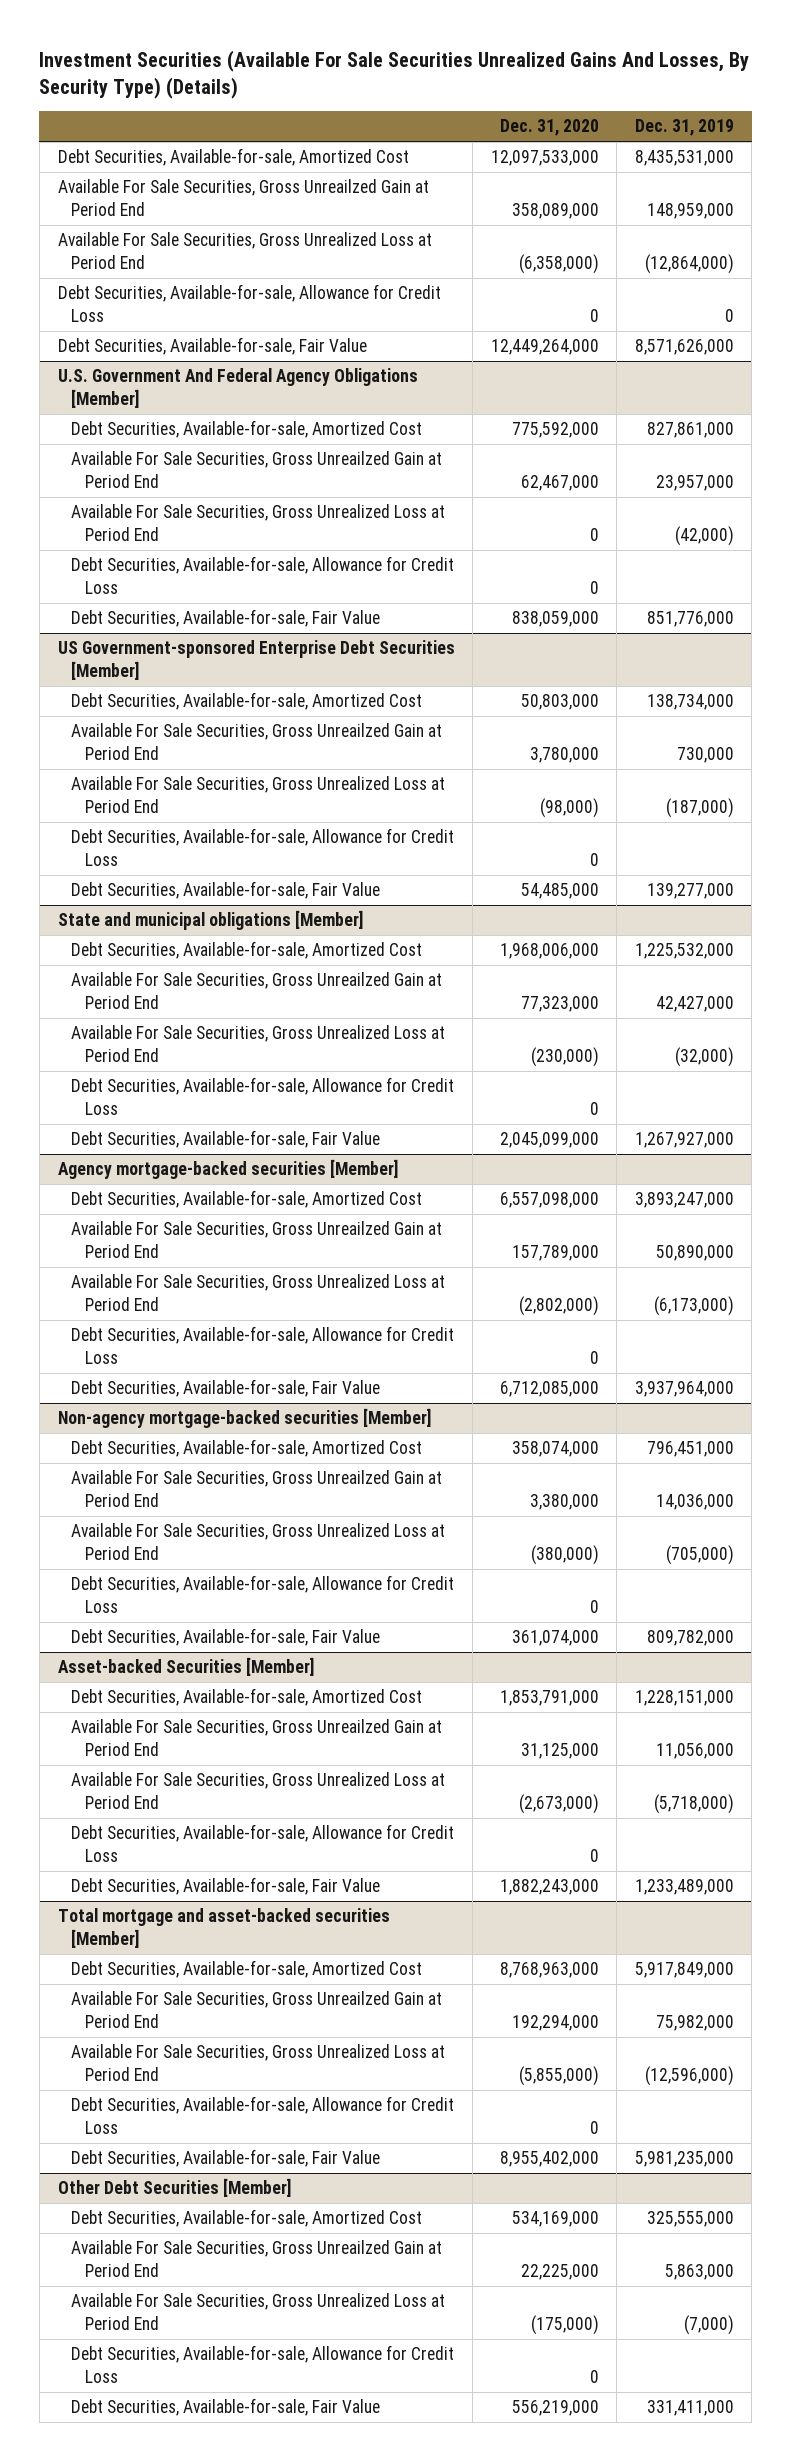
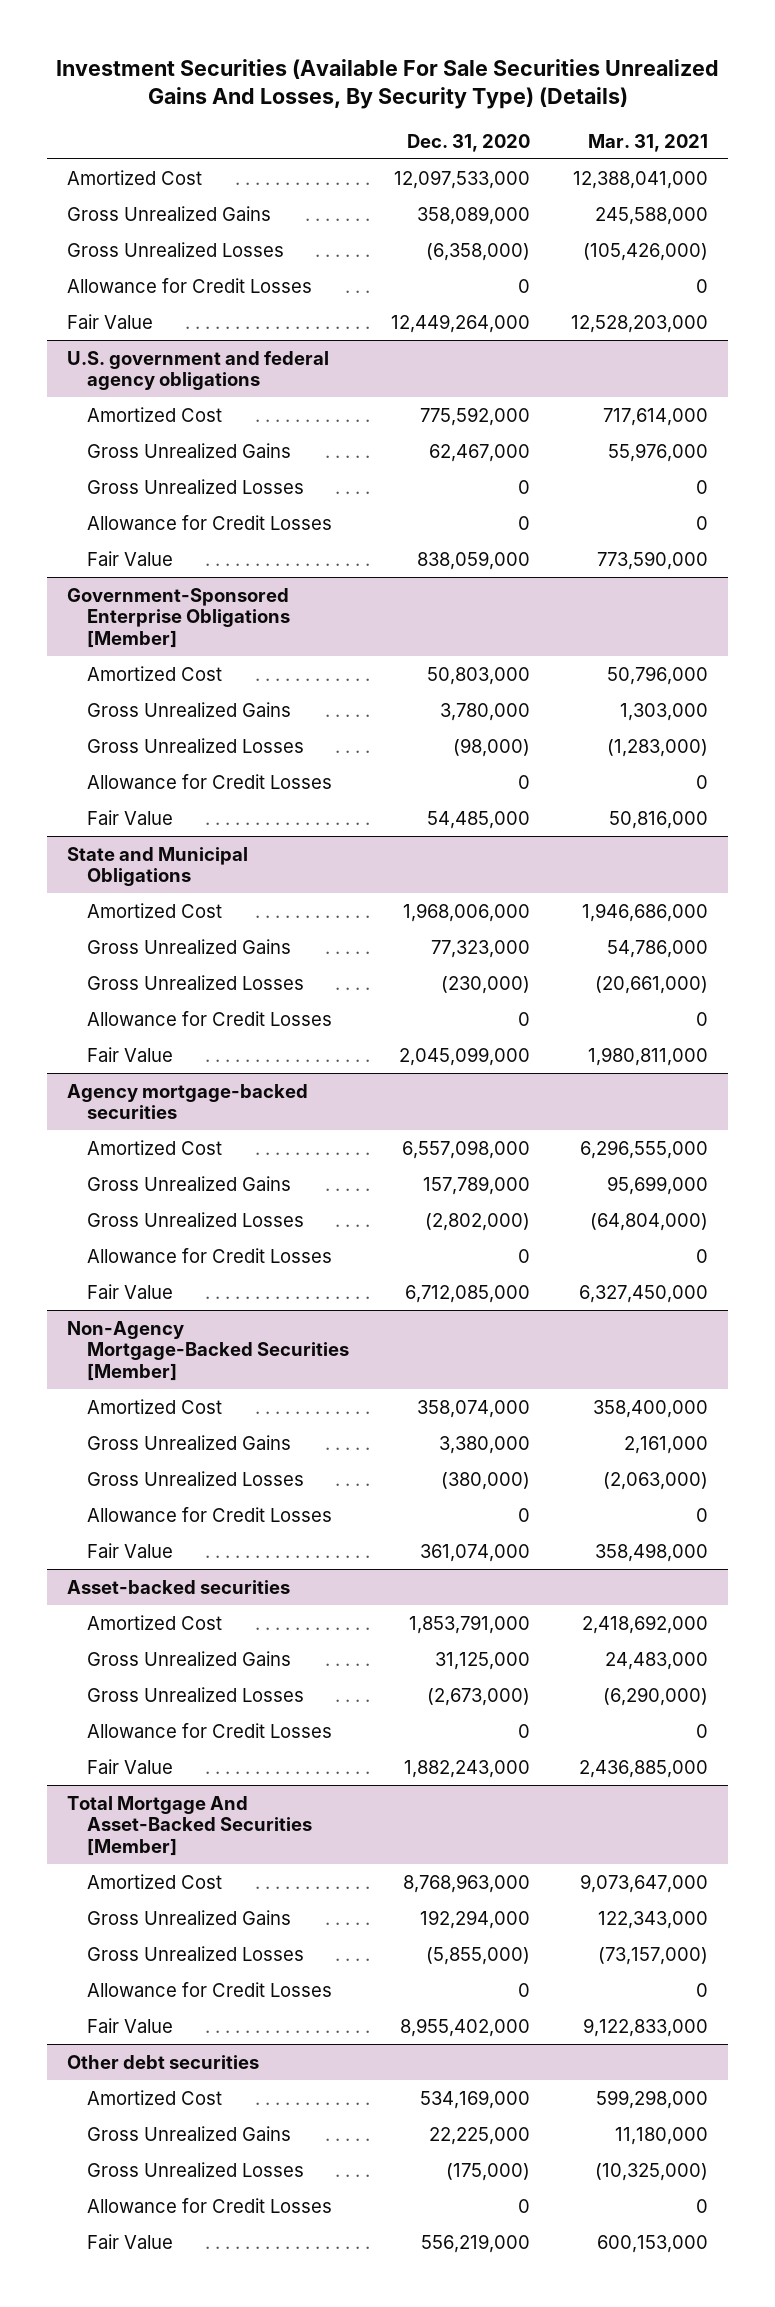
[634,119,734,137] Dec. 31, 2019 -> none
none -> [587,133,708,152] Mar. 31, 2021
[57,148,409,167] Debt Securities, Available-for-sale, Amortized Cost -> [67,169,203,185] Amortized Cost
[57,179,429,216] Available For Sale Securities, Gross Unreailzed Gain at Period End -> [67,205,272,221] Gross Unrealized Gains
[57,232,432,269] Available For Sale Securities, Gross Unrealized Loss at Period End -> [67,241,285,257] Gross Unrealized Losses
[57,284,441,322] Debt Securities, Available-for-sale, Allowance for Credit Loss -> [67,277,313,293] Allowance for Credit Losses
[57,337,367,356] Debt Securities, Available-for-sale, Fair Value -> [67,313,154,329] Fair Value
[57,368,418,408] U.S. Government And Federal Agency Obligations [Member] -> [67,350,330,391] U.S. government and federal agency obligations
[71,420,423,439] Debt Securities, Available-for-sale, Amortized Cost -> [87,406,223,422] Amortized Cost
[71,451,443,488] Available For Sale Securities, Gross Unreailzed Gain at Period End -> [87,442,292,458] Gross Unrealized Gains
[71,504,446,541] Available For Sale Securities, Gross Unrealized Loss at Period End -> [87,478,305,494] Gross Unrealized Losses
[71,556,455,594] Debt Securities, Available-for-sale, Allowance for Credit Loss -> [87,514,333,530] Allowance for Credit Losses
[71,609,381,628] Debt Securities, Available-for-sale, Fair Value -> [87,550,174,566] Fair Value
[57,640,455,680] US Government-sponsored Enterprise Debt Securities [Member] -> [67,587,291,648] Government-Sponsored Enterprise Obligations [Member]
[71,692,423,711] Debt Securities, Available-for-sale, Amortized Cost -> [87,665,223,681] Amortized Cost
[71,723,443,760] Available For Sale Securities, Gross Unreailzed Gain at Period End -> [87,701,292,717] Gross Unrealized Gains
[71,776,446,813] Available For Sale Securities, Gross Unrealized Loss at Period End -> [87,737,305,753] Gross Unrealized Losses
[71,828,455,866] Debt Securities, Available-for-sale, Allowance for Credit Loss -> [87,773,333,789] Allowance for Credit Losses
[71,881,381,900] Debt Securities, Available-for-sale, Fair Value -> [87,809,174,825] Fair Value
[57,910,363,931] State and municipal obligations [Member] -> [67,846,249,887] State and Municipal Obligations
[71,941,423,960] Debt Securities, Available-for-sale, Amortized Cost -> [87,902,223,918] Amortized Cost
[71,972,443,1009] Available For Sale Securities, Gross Unreailzed Gain at Period End -> [87,938,292,954] Gross Unrealized Gains
[71,1025,446,1062] Available For Sale Securities, Gross Unrealized Loss at Period End -> [87,974,305,990] Gross Unrealized Losses
[71,1077,455,1115] Debt Securities, Available-for-sale, Allowance for Credit Loss -> [87,1010,333,1026] Allowance for Credit Losses
[71,1130,381,1149] Debt Securities, Available-for-sale, Fair Value -> [87,1046,174,1062] Fair Value
[57,1159,398,1180] Agency mortgage-backed securities [Member] -> [67,1083,309,1120] Agency mortgage-backed securities
[71,1190,423,1209] Debt Securities, Available-for-sale, Amortized Cost -> [87,1139,223,1155] Amortized Cost
[71,1221,443,1258] Available For Sale Securities, Gross Unreailzed Gain at Period End -> [87,1175,292,1191] Gross Unrealized Gains
[71,1274,446,1311] Available For Sale Securities, Gross Unrealized Loss at Period End -> [87,1211,305,1227] Gross Unrealized Losses
[71,1326,455,1364] Debt Securities, Available-for-sale, Allowance for Credit Loss -> [87,1247,333,1263] Allowance for Credit Losses
[71,1379,381,1398] Debt Securities, Available-for-sale, Fair Value -> [87,1283,174,1299] Fair Value
[57,1408,431,1429] Non-agency mortgage-backed securities [Member] -> [67,1320,350,1381] Non-Agency Mortgage-Backed Securities [Member]
[71,1439,423,1458] Debt Securities, Available-for-sale, Amortized Cost -> [87,1398,223,1414] Amortized Cost
[71,1470,443,1507] Available For Sale Securities, Gross Unreailzed Gain at Period End -> [87,1434,292,1450] Gross Unrealized Gains
[71,1523,446,1560] Available For Sale Securities, Gross Unrealized Loss at Period End -> [87,1470,305,1486] Gross Unrealized Losses
[71,1575,455,1613] Debt Securities, Available-for-sale, Allowance for Credit Loss -> [87,1506,333,1522] Allowance for Credit Losses
[71,1628,381,1647] Debt Securities, Available-for-sale, Fair Value -> [87,1542,174,1558] Fair Value
[57,1657,314,1677] Asset-backed Securities [Member] -> [67,1579,291,1594] Asset-backed securities
[71,1688,423,1707] Debt Securities, Available-for-sale, Amortized Cost -> [87,1614,223,1630] Amortized Cost
[71,1719,443,1756] Available For Sale Securities, Gross Unreailzed Gain at Period End -> [87,1650,292,1666] Gross Unrealized Gains
[71,1772,446,1809] Available For Sale Securities, Gross Unrealized Loss at Period End -> [87,1686,305,1702] Gross Unrealized Losses
[71,1824,455,1862] Debt Securities, Available-for-sale, Allowance for Credit Loss -> [87,1722,333,1738] Allowance for Credit Losses
[71,1877,381,1896] Debt Securities, Available-for-sale, Fair Value -> [87,1758,174,1774] Fair Value
[57,1908,390,1948] Total mortgage and asset-backed securities [Member] -> [67,1795,313,1856] Total Mortgage And Asset-Backed Securities [Member]
[71,1960,423,1979] Debt Securities, Available-for-sale, Amortized Cost -> [87,1873,223,1889] Amortized Cost
[71,1991,443,2028] Available For Sale Securities, Gross Unreailzed Gain at Period End -> [87,1909,292,1925] Gross Unrealized Gains
[71,2044,446,2081] Available For Sale Securities, Gross Unrealized Loss at Period End -> [87,1945,305,1961] Gross Unrealized Losses
[71,2096,455,2134] Debt Securities, Available-for-sale, Allowance for Credit Loss -> [87,1981,333,1997] Allowance for Credit Losses
[71,2149,381,2168] Debt Securities, Available-for-sale, Fair Value -> [87,2017,174,2033] Fair Value
[57,2178,291,2198] Other Debt Securities [Member] -> [67,2054,260,2069] Other debt securities
[71,2209,423,2228] Debt Securities, Available-for-sale, Amortized Cost -> [87,2089,223,2105] Amortized Cost
[71,2240,443,2277] Available For Sale Securities, Gross Unreailzed Gain at Period End -> [87,2125,292,2141] Gross Unrealized Gains
[71,2293,446,2330] Available For Sale Securities, Gross Unrealized Loss at Period End -> [87,2161,305,2177] Gross Unrealized Losses
[71,2345,455,2383] Debt Securities, Available-for-sale, Allowance for Credit Loss -> [87,2197,333,2213] Allowance for Credit Losses
[71,2398,381,2417] Debt Securities, Available-for-sale, Fair Value -> [87,2233,174,2249] Fair Value

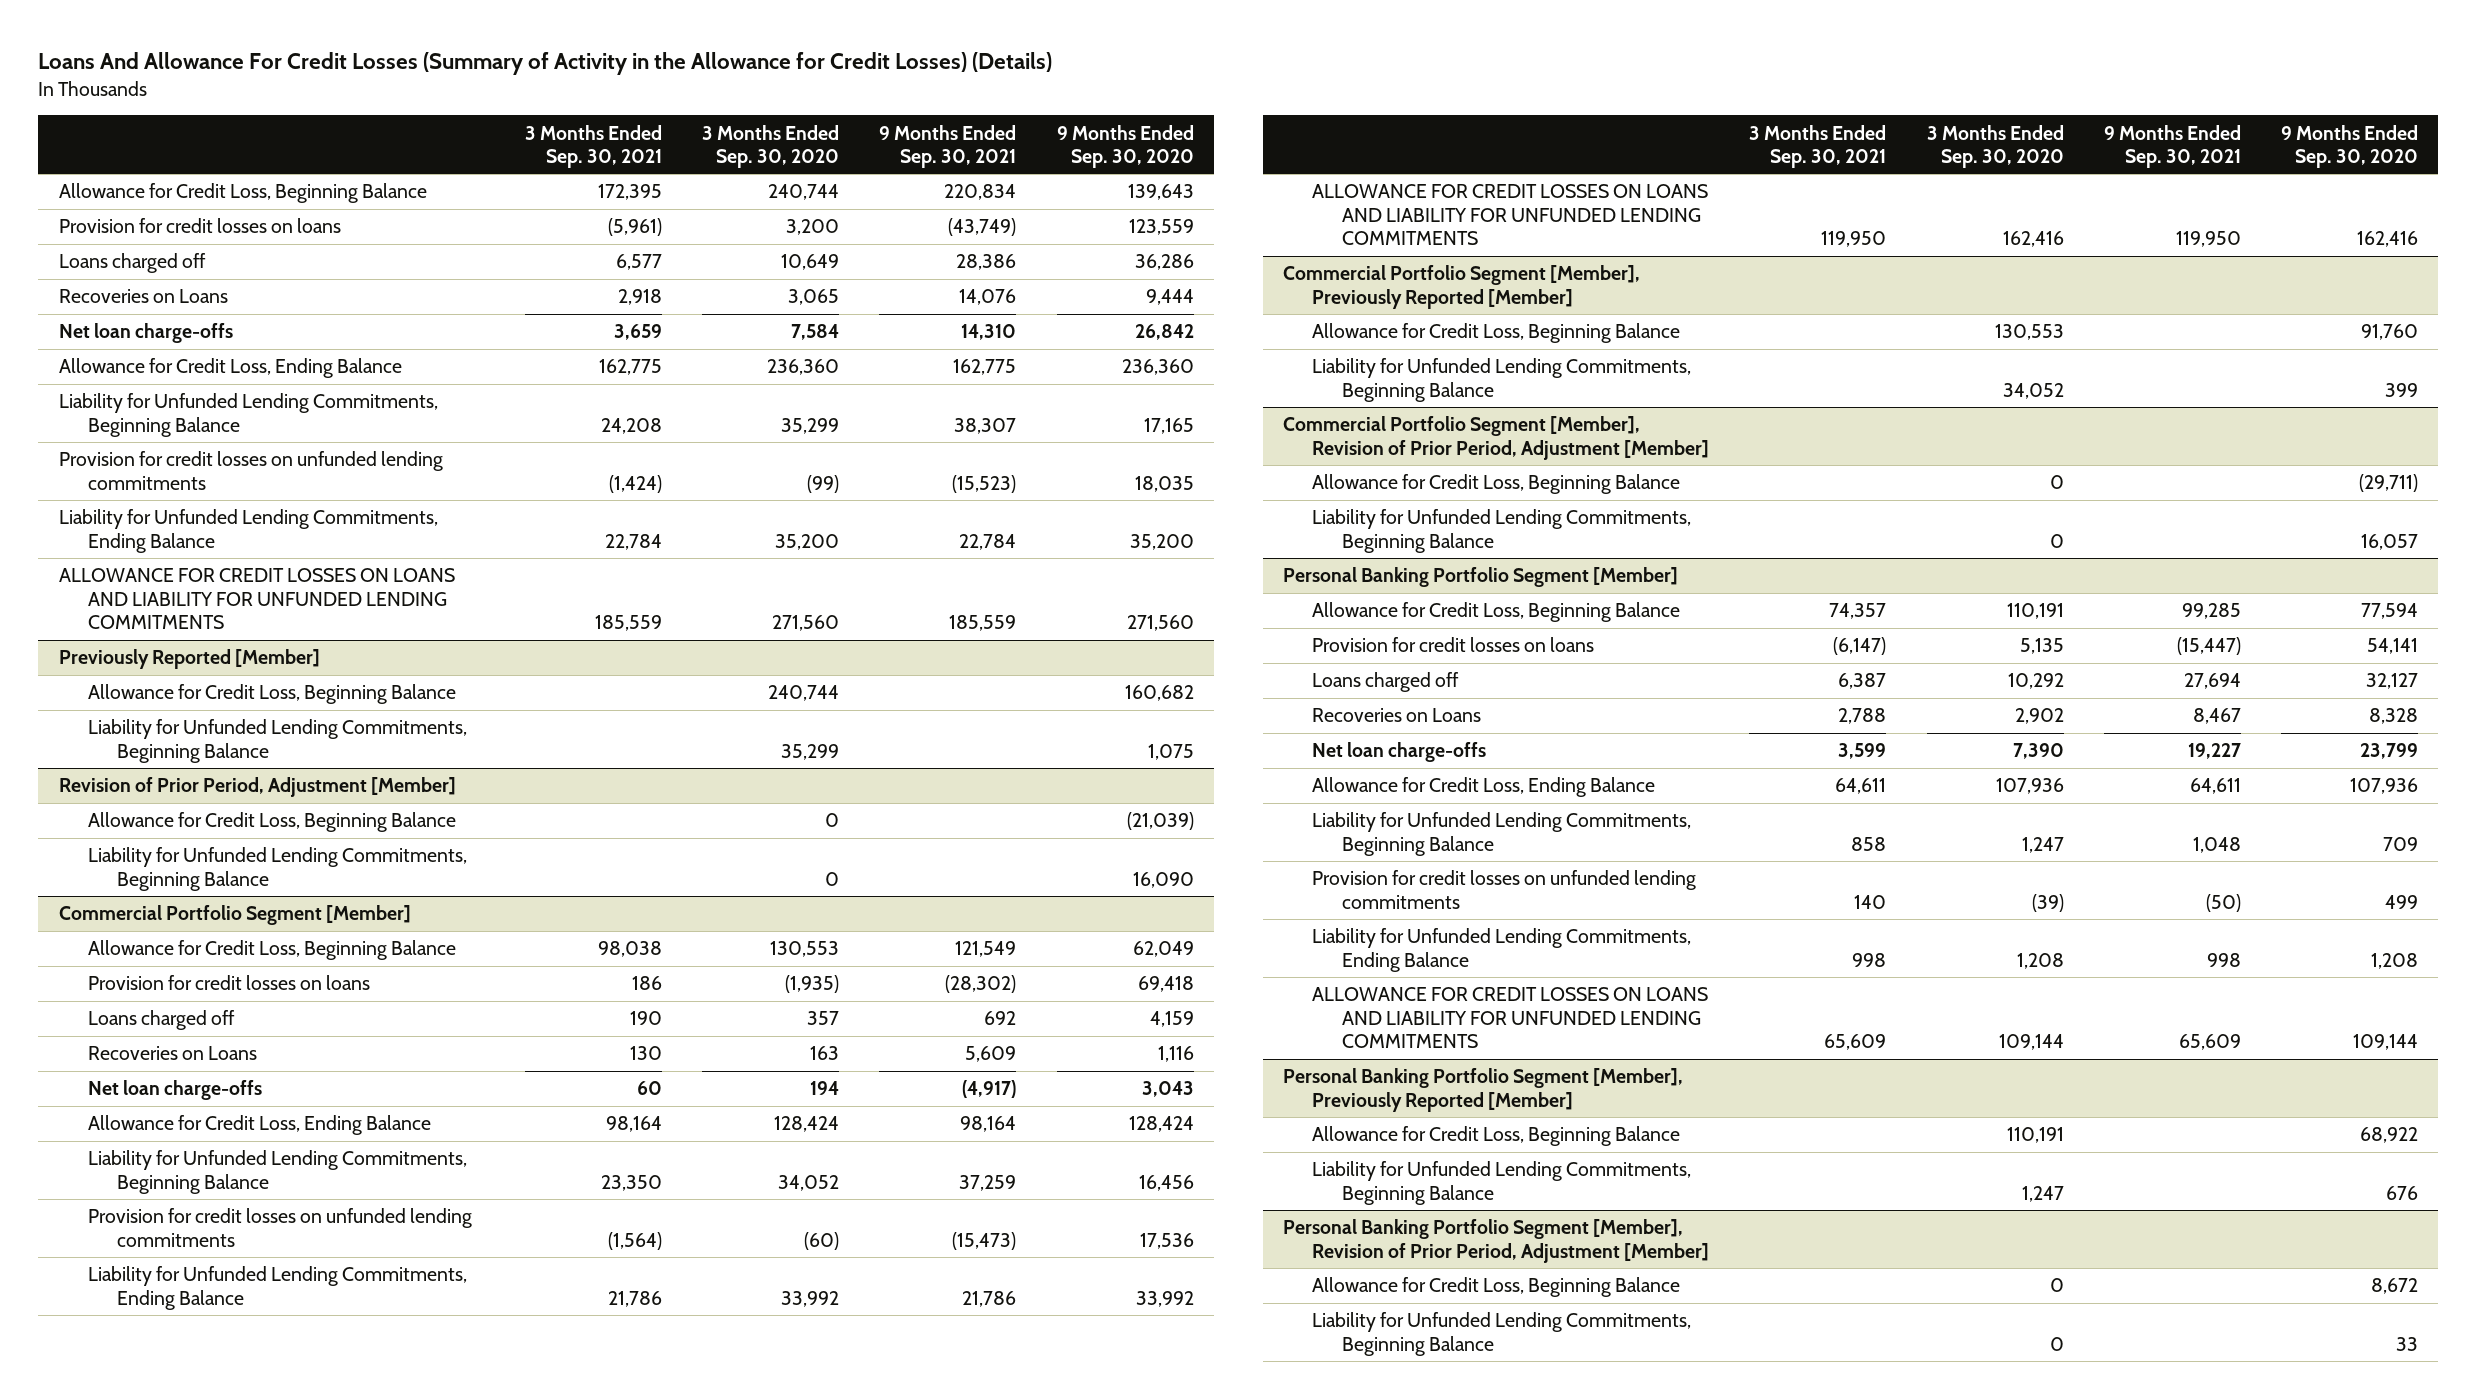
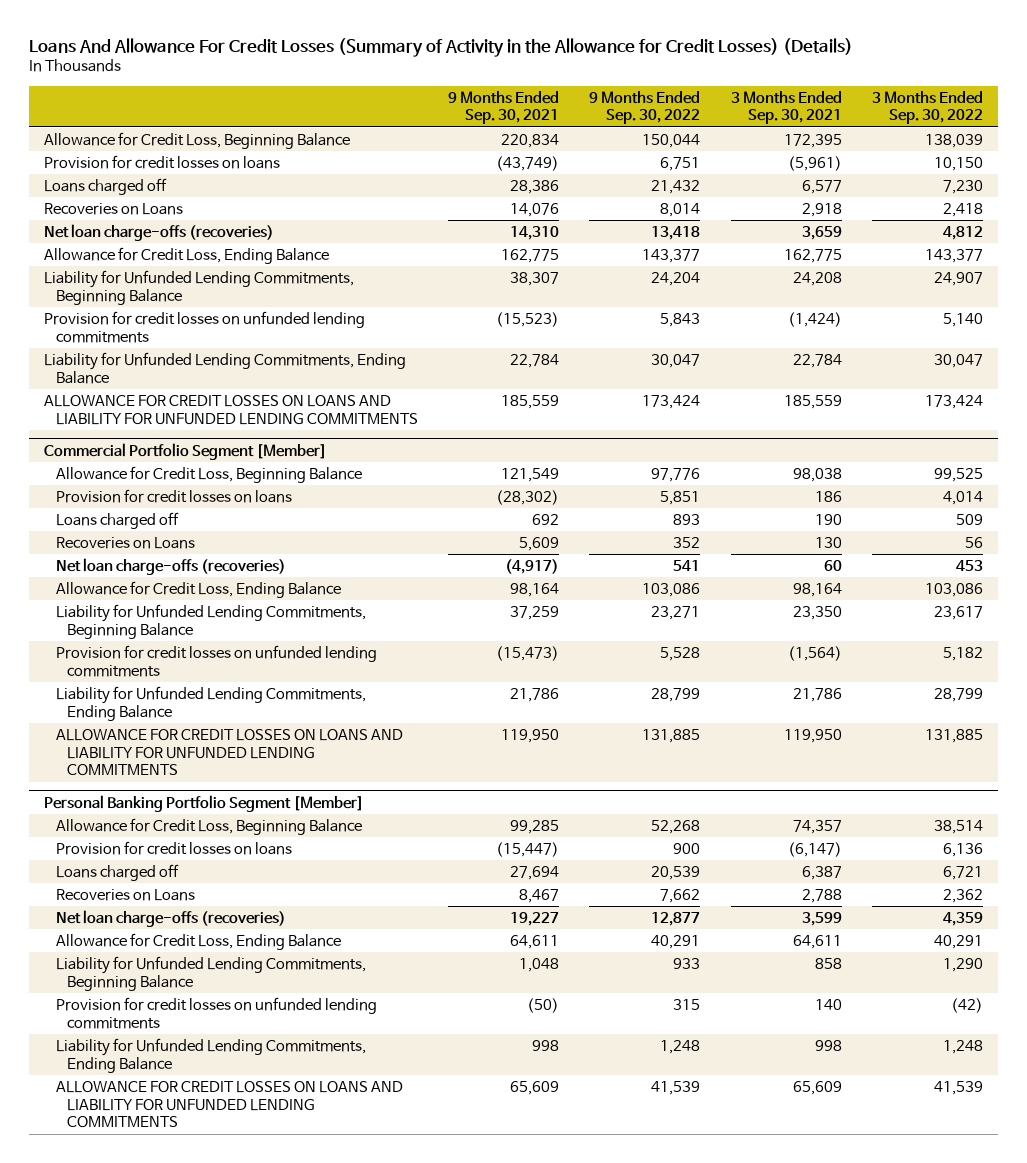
[702,124,840,168] 3 Months Ended Sep. 30, 2020 -> none
[1056,124,1194,168] 9 Months Ended Sep. 30, 2020 -> none
none -> [589,90,701,125] 9 Months Ended Sep. 30, 2022
none -> [871,90,983,125] 3 Months Ended Sep. 30, 2022
[58,323,233,344] Net loan charge-offs -> [44,223,275,241] Net loan charge-offs (recoveries)
[58,649,320,670] Previously Reported [Member] -> none
[87,684,456,705] Allowance for Credit Loss, Beginning Balance -> none
[87,719,467,763] Liability for Unfunded Lending Commitments, Beginning Balance -> none
[58,777,456,798] Revision of Prior Period, Adjustment [Member] -> none
[87,812,456,833] Allowance for Credit Loss, Beginning Balance -> none
[87,847,467,891] Liability for Unfunded Lending Commitments, Beginning Balance -> none
[87,1080,262,1101] Net loan charge-offs -> [55,557,286,575] Net loan charge-offs (recoveries)
[1282,265,1640,309] Commercial Portfolio Segment [Member], Previously Reported [Member] -> none
[1312,323,1681,344] Allowance for Credit Loss, Beginning Balance -> none
[1312,358,1692,402] Liability for Unfunded Lending Commitments, Beginning Balance -> none
[1282,416,1710,460] Commercial Portfolio Segment [Member], Revision of Prior Period, Adjustment [Member] -> none
[1312,474,1681,495] Allowance for Credit Loss, Beginning Balance -> none
[1312,509,1692,553] Liability for Unfunded Lending Commitments, Beginning Balance -> none
[1312,742,1487,763] Net loan charge-offs -> [55,909,286,927] Net loan charge-offs (recoveries)
[1282,1068,1683,1112] Personal Banking Portfolio Segment [Member], Previously Reported [Member] -> none
[1312,1126,1681,1147] Allowance for Credit Loss, Beginning Balance -> none
[1312,1161,1692,1205] Liability for Unfunded Lending Commitments, Beginning Balance -> none
[1282,1219,1710,1263] Personal Banking Portfolio Segment [Member], Revision of Prior Period, Adjustment [Member] -> none
[1312,1277,1681,1298] Allowance for Credit Loss, Beginning Balance -> none
[1312,1312,1692,1356] Liability for Unfunded Lending Commitments, Beginning Balance -> none

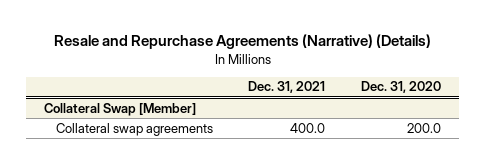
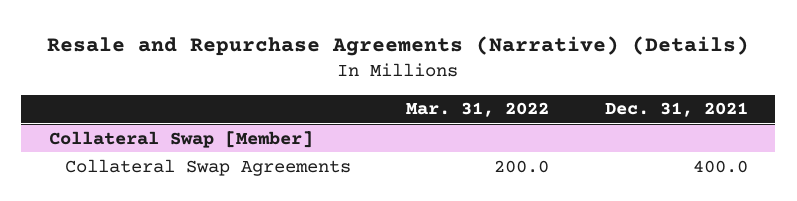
[361,81,442,94] Dec. 31, 2020 -> none
none -> [406,102,550,118] Mar. 31, 2022
[55,122,213,136] Collateral swap agreements -> [64,158,351,176] Collateral Swap Agreements

